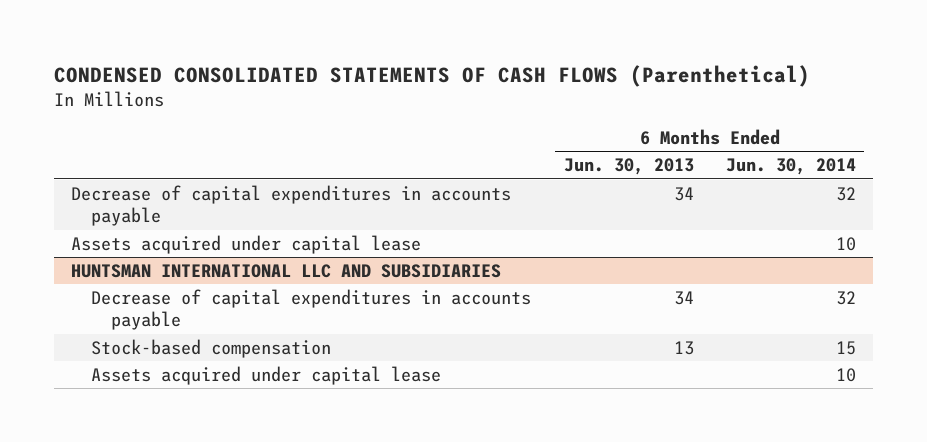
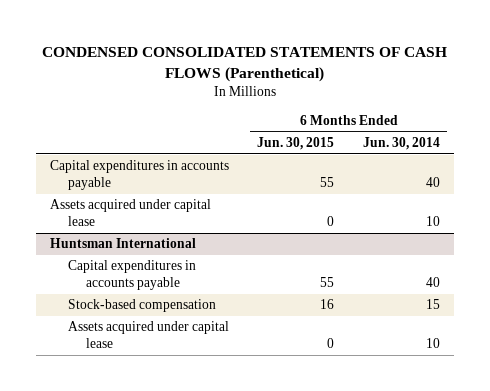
[563,158,694,176] Jun. 30, 2013 -> none
none -> [257,137,335,151] Jun. 30, 2015
[70,184,511,227] Decrease of capital expenditures in accounts payable -> [49,160,229,191] Capital expenditures in accounts payable
[836,186,857,201] 32 -> [425,177,440,188] 40
[70,263,501,278] HUNTSMAN INTERNATIONAL LLC AND SUBSIDIARIES -> none
none -> [49,238,196,249] Huntsman International
[90,288,531,331] Decrease of capital expenditures in accounts payable -> [67,260,196,291] Capital expenditures in accounts payable
[836,290,857,305] 32 -> [425,277,440,288] 40

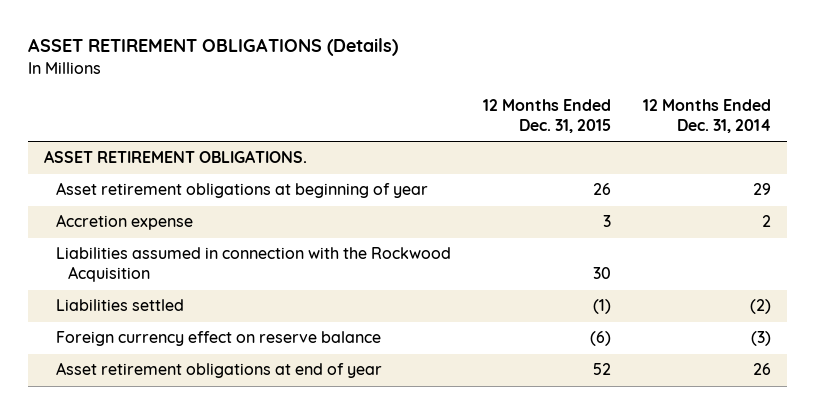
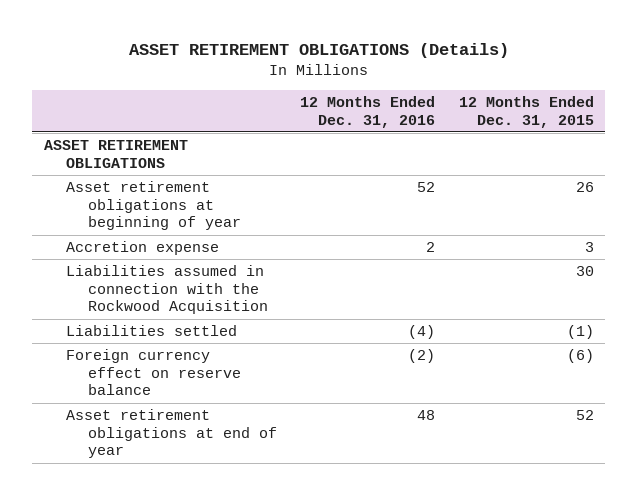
[642,98,771,133] 12 Months Ended Dec. 31, 2014 -> none
none -> [300,96,436,128] 12 Months Ended Dec. 31, 2016
[43,150,307,164] ASSET RETIREMENT OBLIGATIONS. -> [43,139,188,168] ASSET RETIREMENT OBLIGATIONS

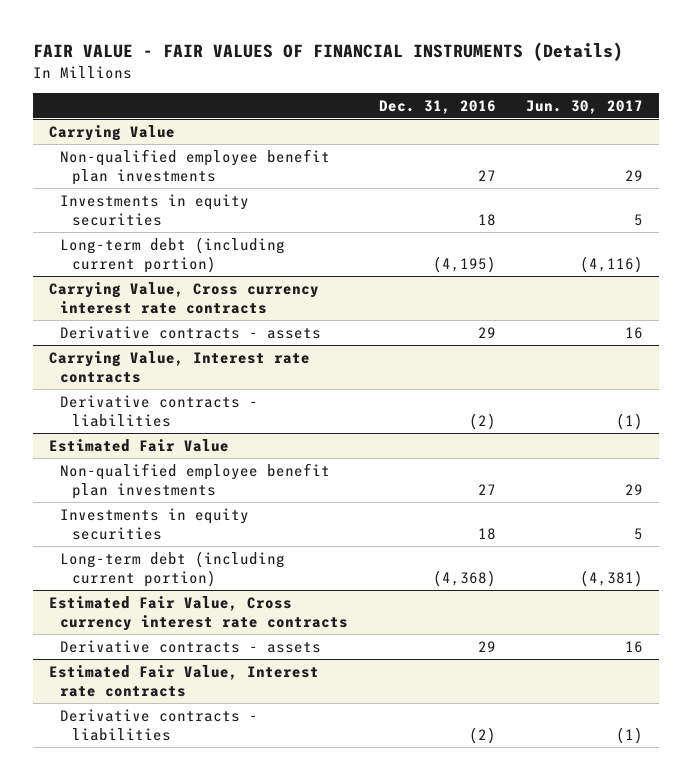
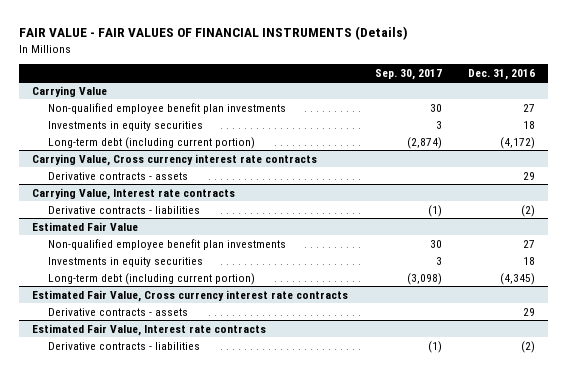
[526,99,644,114] Jun. 30, 2017 -> none
none -> [374,68,442,80] Sep. 30, 2017
[432,256,496,274] (4,195) -> [500,136,536,149] (4,172)
[432,570,496,588] (4,368) -> [500,272,536,285] (4,345)

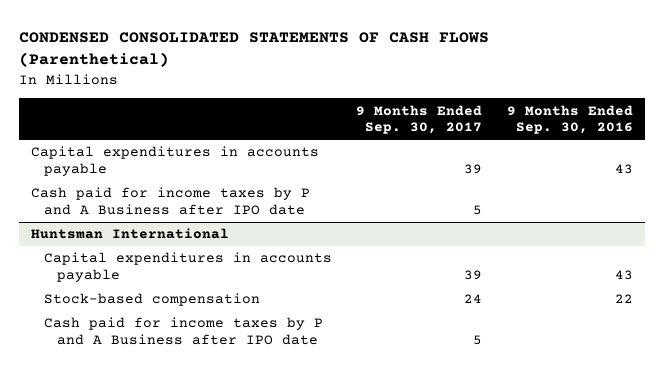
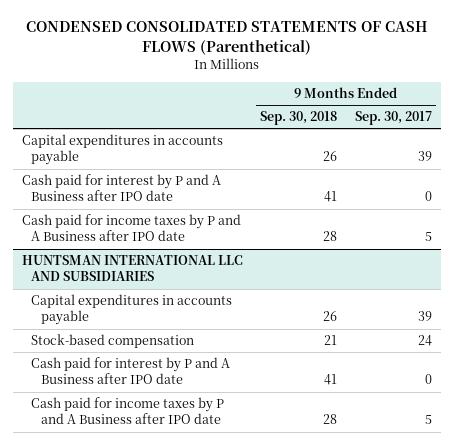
[506,104,633,135] 9 Months Ended Sep. 30, 2016 -> none
none -> [260,111,338,126] Sep. 30, 2018
none -> [21,174,221,202] Cash paid for interest by P and A Business after IPO date
[31,228,230,240] Huntsman International -> none
none -> [21,255,243,282] HUNTSMAN INTERNATIONAL LLC AND SUBSIDIARIES
none -> [31,357,231,385] Cash paid for interest by P and A Business after IPO date

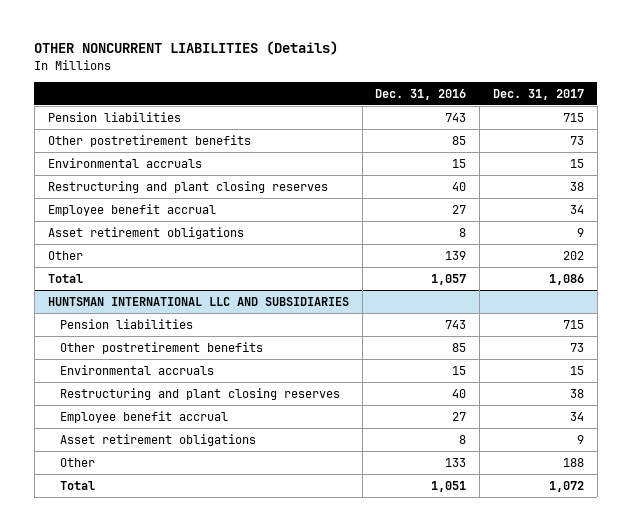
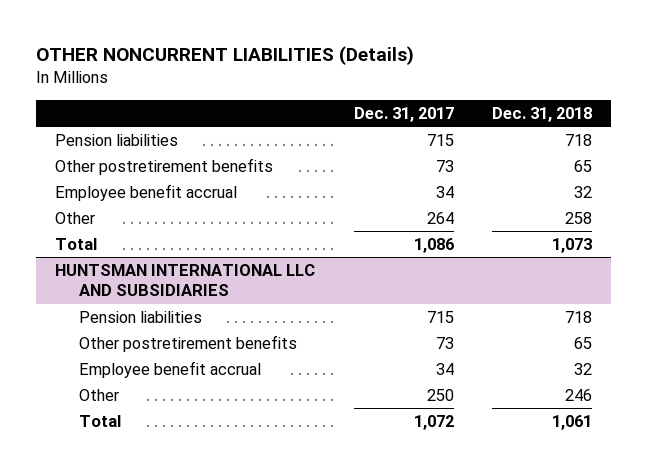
[375,88,467,100] Dec. 31, 2016 -> none
none -> [491,106,592,122] Dec. 31, 2018
[47,157,202,168] Environmental accruals -> none
[47,180,328,193] Restructuring and plant closing reserves -> none
[47,226,244,239] Asset retirement obligations -> none
[563,250,585,260] 202 -> [426,212,454,225] 264
[60,364,215,375] Environmental accruals -> none
[60,387,341,400] Restructuring and plant closing reserves -> none
[60,433,257,446] Asset retirement obligations -> none
[563,457,585,467] 188 -> [426,389,454,402] 250

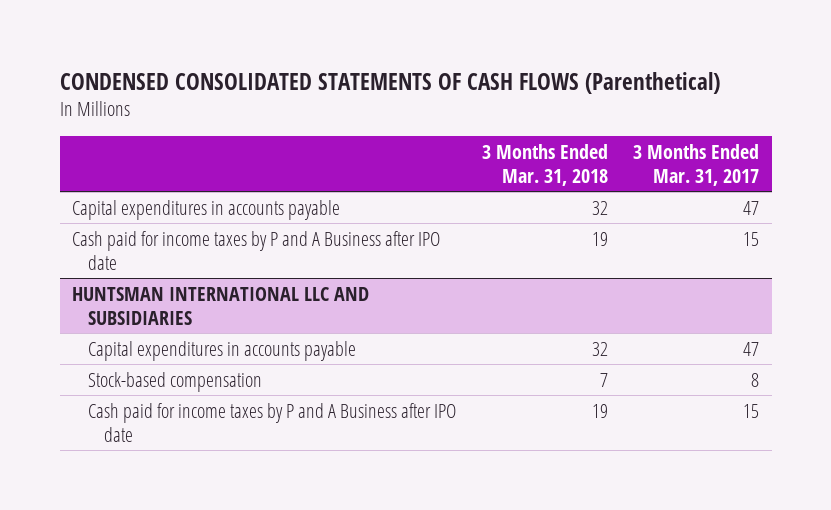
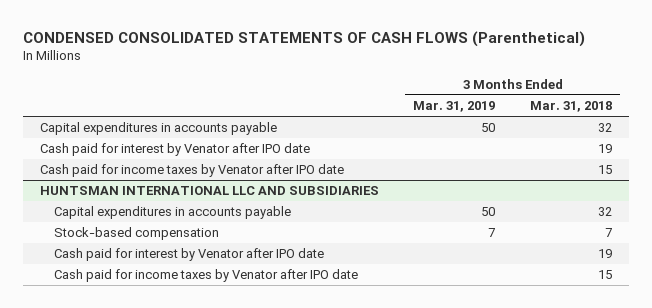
[633,143,760,186] 3 Months Ended Mar. 31, 2017 -> none
none -> [413,100,496,112] Mar. 31, 2019
none -> [39,143,310,157] Cash paid for interest by Venator after IPO date
[72,230,441,270] Cash paid for income taxes by P and A Business after IPO date -> [39,164,344,178] Cash paid for income taxes by Venator after IPO date
[591,231,608,246] 19 -> [597,165,612,175] 15
none -> [53,248,324,262] Cash paid for interest by Venator after IPO date
[88,402,457,442] Cash paid for income taxes by P and A Business after IPO date -> [53,269,358,283] Cash paid for income taxes by Venator after IPO date
[591,403,608,418] 19 -> [597,270,612,280] 15

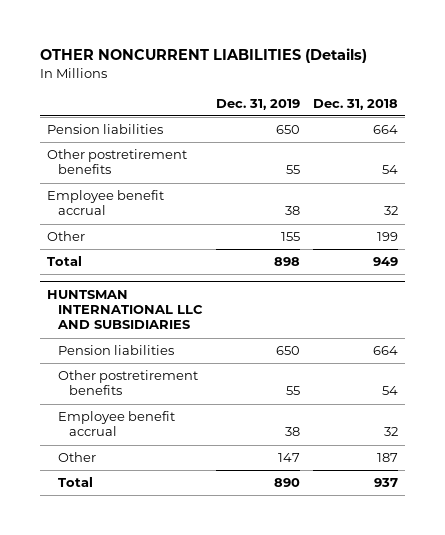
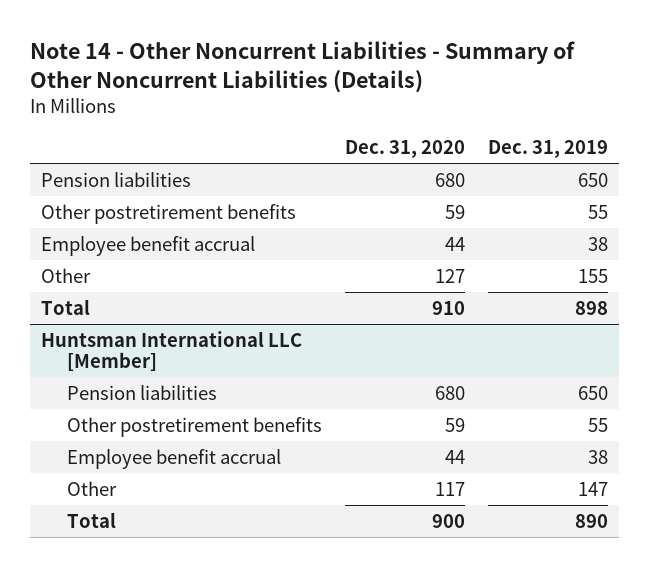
[40,48,368,64] OTHER NONCURRENT LIABILITIES (Details) -> [29,40,575,93] Note 14 - Other Noncurrent Liabilities - Summary of Other Noncurrent Liabilities (Details)
[313,98,399,110] Dec. 31, 2018 -> none
none -> [344,140,465,159] Dec. 31, 2020
[47,289,203,330] HUNTSMAN INTERNATIONAL LLC AND SUBSIDIARIES -> [41,330,303,372] Huntsman International LLC [Member]

